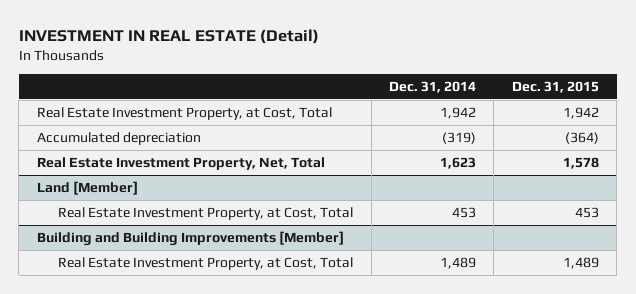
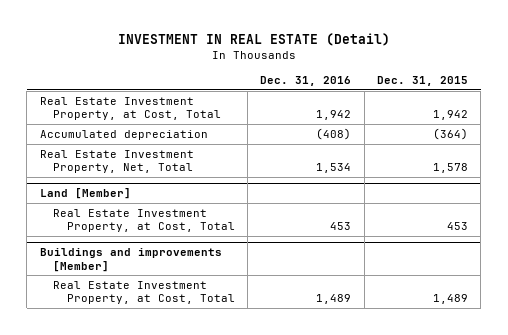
[389,81,477,94] Dec. 31, 2014 -> none
none -> [260,76,352,87] Dec. 31, 2016
[36,230,344,246] Building and Building Improvements [Member] -> [39,248,222,272] Buildings and improvements [Member]

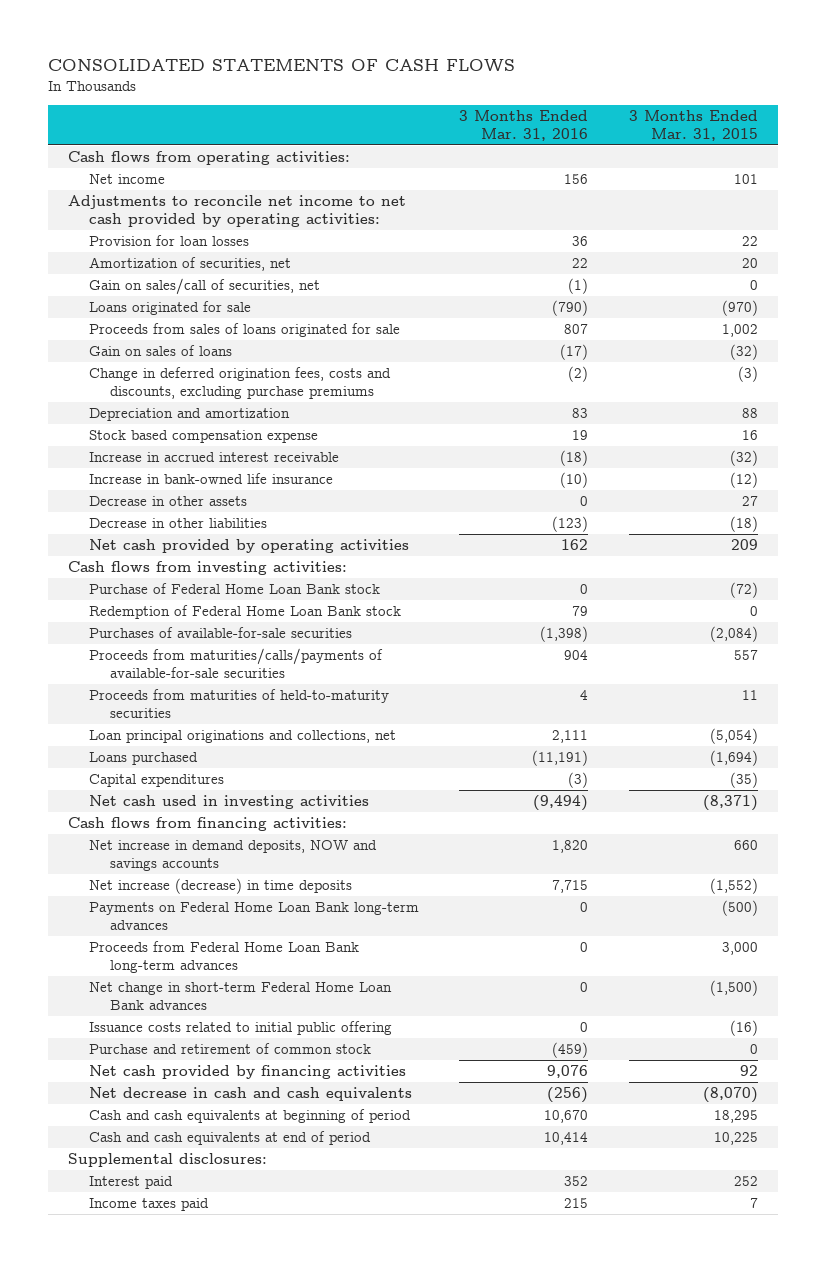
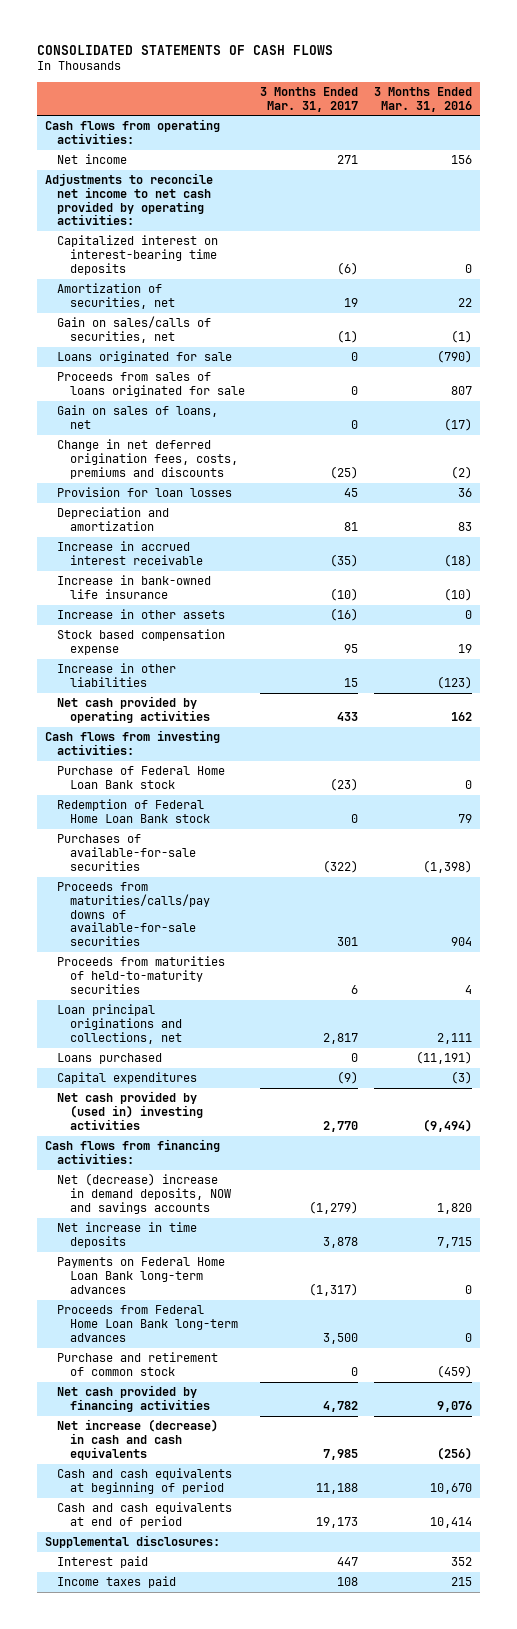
[628,110,758,142] 3 Months Ended Mar. 31, 2015 -> none
none -> [260,86,359,112] 3 Months Ended Mar. 31, 2017
none -> [57,235,219,275] Capitalized interest on interest-bearing time deposits
[89,278,321,296] Gain on sales/call of securities, net -> [57,316,212,343] Gain on sales/calls of securities, net
[89,345,233,357] Gain on sales of loans -> [57,405,219,429] Gain on sales of loans, net
[89,367,392,399] Change in deferred origination fees, costs and discounts, excluding purchase premiums -> [57,439,238,479] Change in net deferred origination fees, costs, premiums and discounts
[89,235,250,247] Provision for loan losses -> [57,487,233,498] Provision for loan losses
[89,496,248,507] Decrease in other assets -> [57,609,226,620] Increase in other assets
[89,430,319,444] Stock based compensation expense -> [57,629,226,655] Stock based compensation expense
[89,518,268,529] Decrease in other liabilities -> [57,663,177,687] Increase in other liabilities
[89,648,384,678] Proceeds from maturities/calls/payments of available-for-sale securities -> [57,882,210,947] Proceeds from maturities/calls/pay downs of available-for-sale securities
[89,795,370,810] Net cash used in investing activities -> [57,1091,203,1130] Net cash provided by (used in) investing activities
[89,840,378,871] Net increase in demand deposits, NOW and savings accounts -> [57,1173,231,1214] Net (decrease) increase in demand deposits, NOW and savings accounts
[89,878,353,895] Net increase (decrease) in time deposits -> [57,1222,198,1248] Net increase in time deposits
[89,982,393,1010] Net change in short-term Federal Home Loan Bank advances -> none
[89,1021,393,1036] Issuance costs related to initial public offering -> none
[89,1087,413,1102] Net decrease in cash and cash equivalents -> [57,1419,219,1460] Net increase (decrease) in cash and cash equivalents

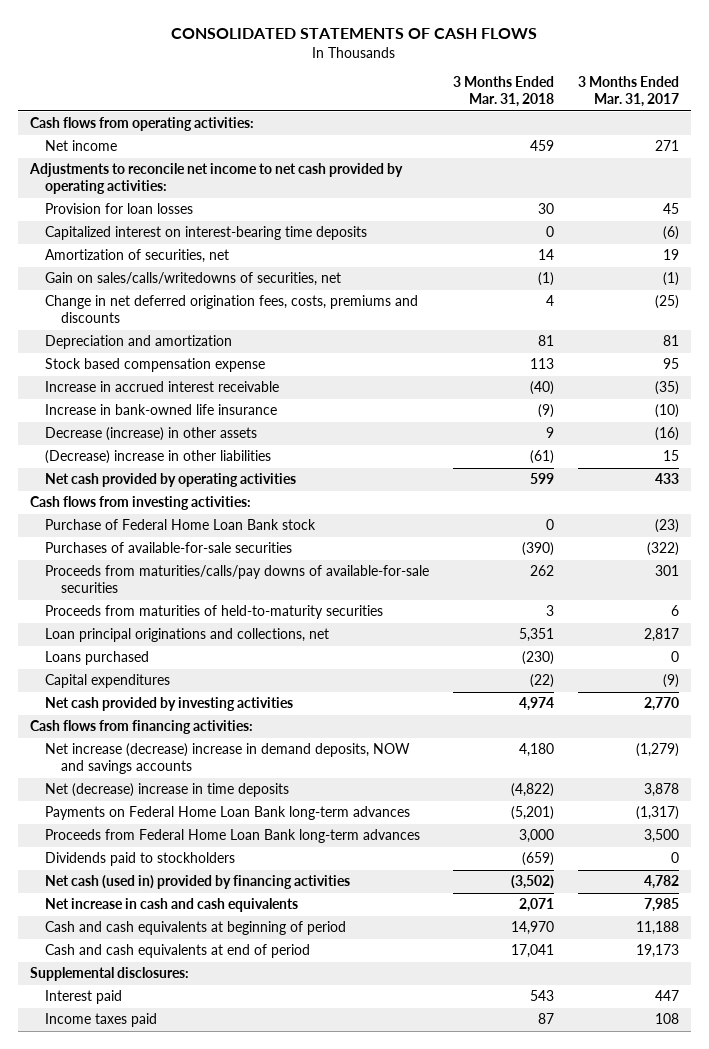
[374,86,473,112] 3 Months Ended Mar. 31, 2016 -> none
none -> [453,76,555,108] 3 Months Ended Mar. 31, 2018
[57,487,233,498] Provision for loan losses -> [45,203,194,215] Provision for loan losses
[57,351,233,364] Loans originated for sale -> none
[57,372,245,397] Proceeds from sales of loans originated for sale -> none
[57,405,219,429] Gain on sales of loans, net -> none
[57,316,212,343] Gain on sales/calls of securities, net -> [45,272,342,287] Gain on sales/calls/writedowns of securities, net
[57,629,226,655] Stock based compensation expense -> [45,358,266,373] Stock based compensation expense
[57,609,226,620] Increase in other assets -> [45,427,258,442] Decrease (increase) in other assets
[57,663,177,687] Increase in other liabilities -> [45,450,272,465] (Decrease) increase in other liabilities
[57,799,210,823] Redemption of Federal Home Loan Bank stock -> none
[57,1091,203,1130] Net cash provided by (used in) investing activities -> [45,697,294,712] Net cash provided by investing activities
[57,1173,231,1214] Net (decrease) increase in demand deposits, NOW and savings accounts -> [45,743,411,775] Net increase (decrease) increase in demand deposits, NOW and savings accounts
[57,1222,198,1248] Net increase in time deposits -> [45,783,290,798] Net (decrease) increase in time deposits
[57,1352,219,1376] Purchase and retirement of common stock -> none
none -> [45,852,236,867] Dividends paid to stockholders
[57,1385,210,1412] Net cash provided by financing activities -> [45,875,351,890] Net cash (used in) provided by financing activities
[57,1419,219,1460] Net increase (decrease) in cash and cash equivalents -> [45,898,299,913] Net increase in cash and cash equivalents

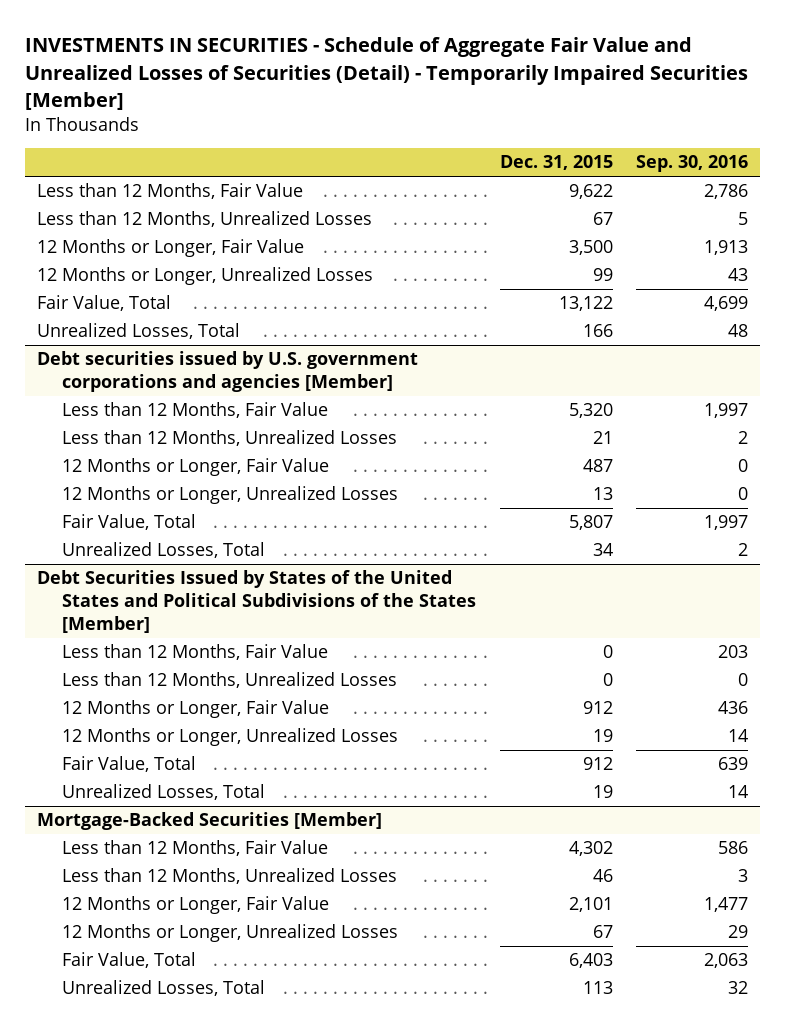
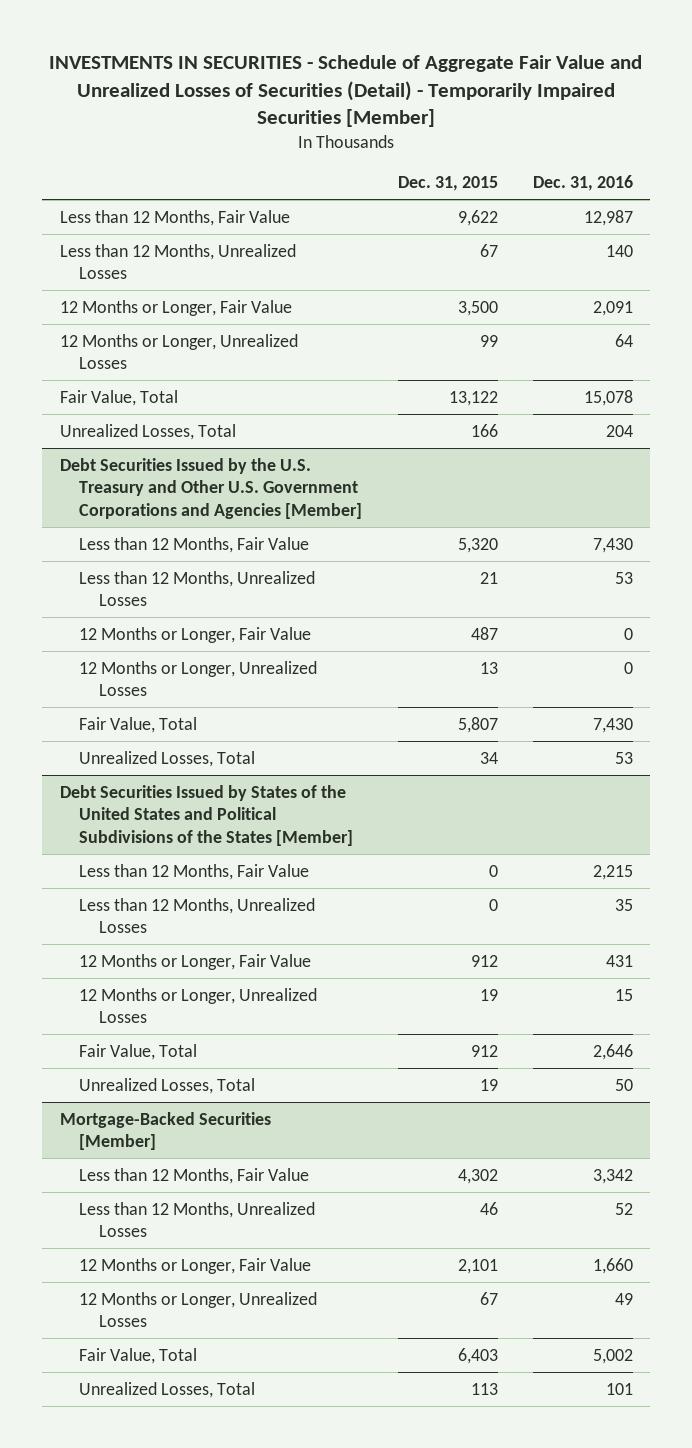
[636,155,749,173] Sep. 30, 2016 -> none
none -> [532,174,633,191] Dec. 31, 2016
[36,351,418,393] Debt securities issued by U.S. government corporations and agencies [Member] -> [59,457,363,519] Debt Securities Issued by the U.S. Treasury and Other U.S. Government Corporations and Agencies [Member]

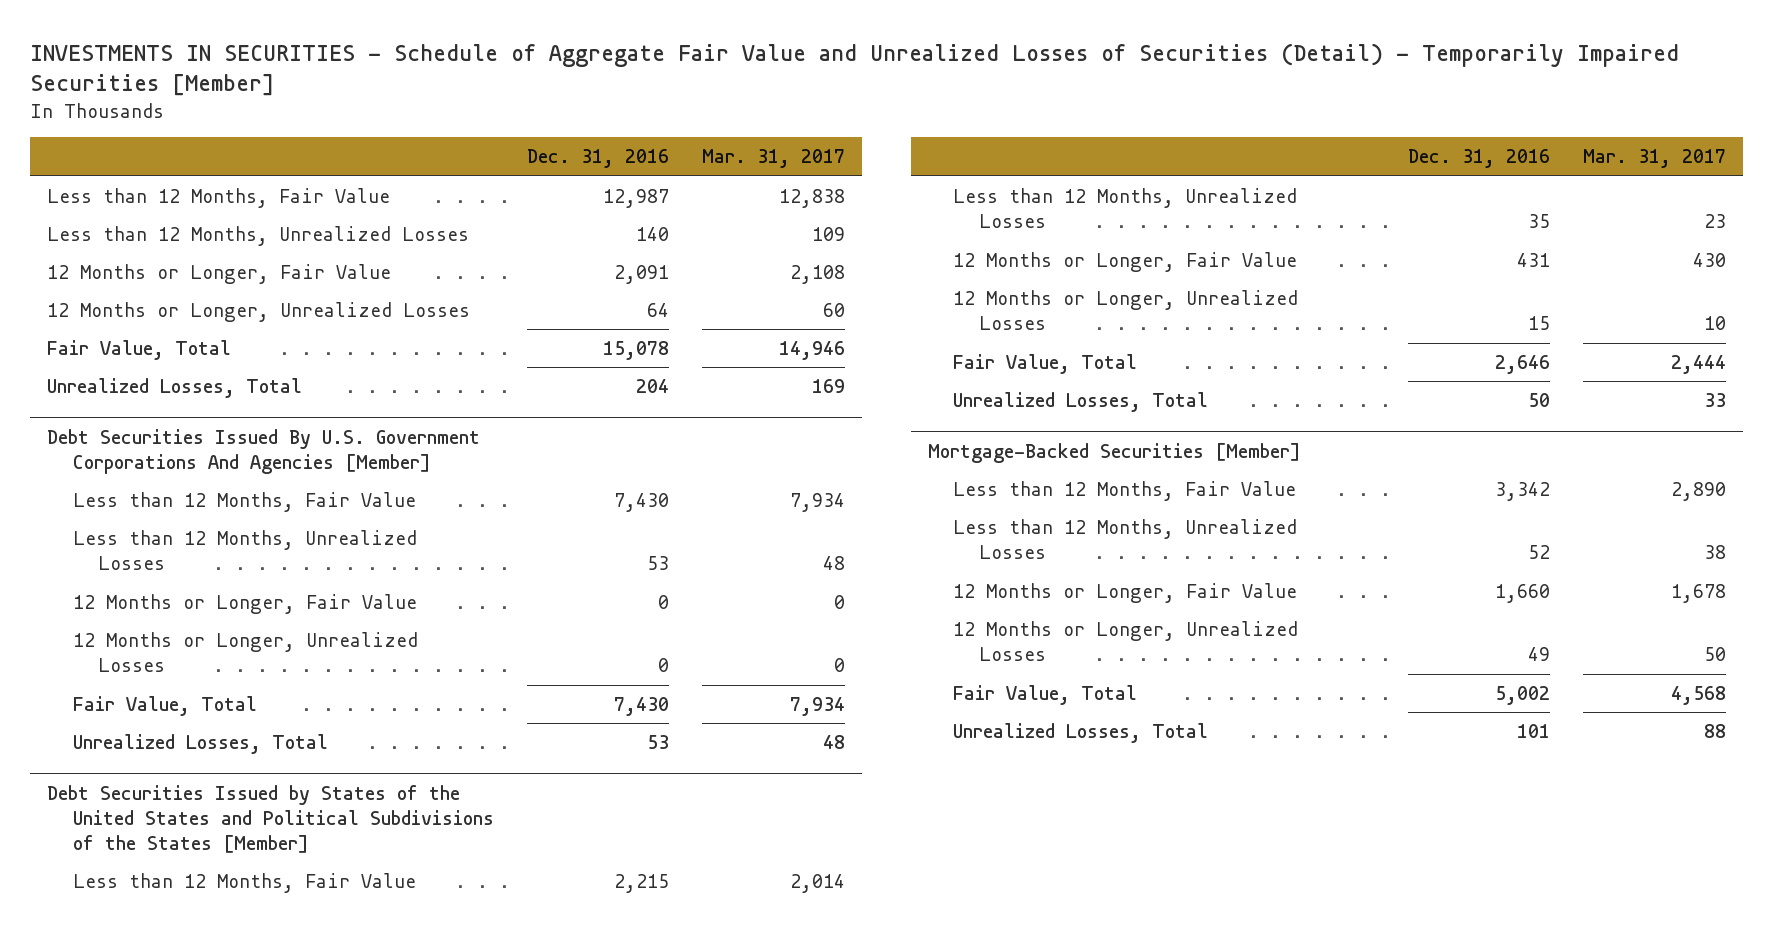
[397,175,498,191] Dec. 31, 2015 -> none
none -> [702,149,846,169] Mar. 31, 2017
[59,457,363,519] Debt Securities Issued by the U.S. Treasury and Other U.S. Government Corporations and Agencies [Member] -> [46,428,480,474] Debt Securities Issued By U.S. Government Corporations And Agencies [Member]

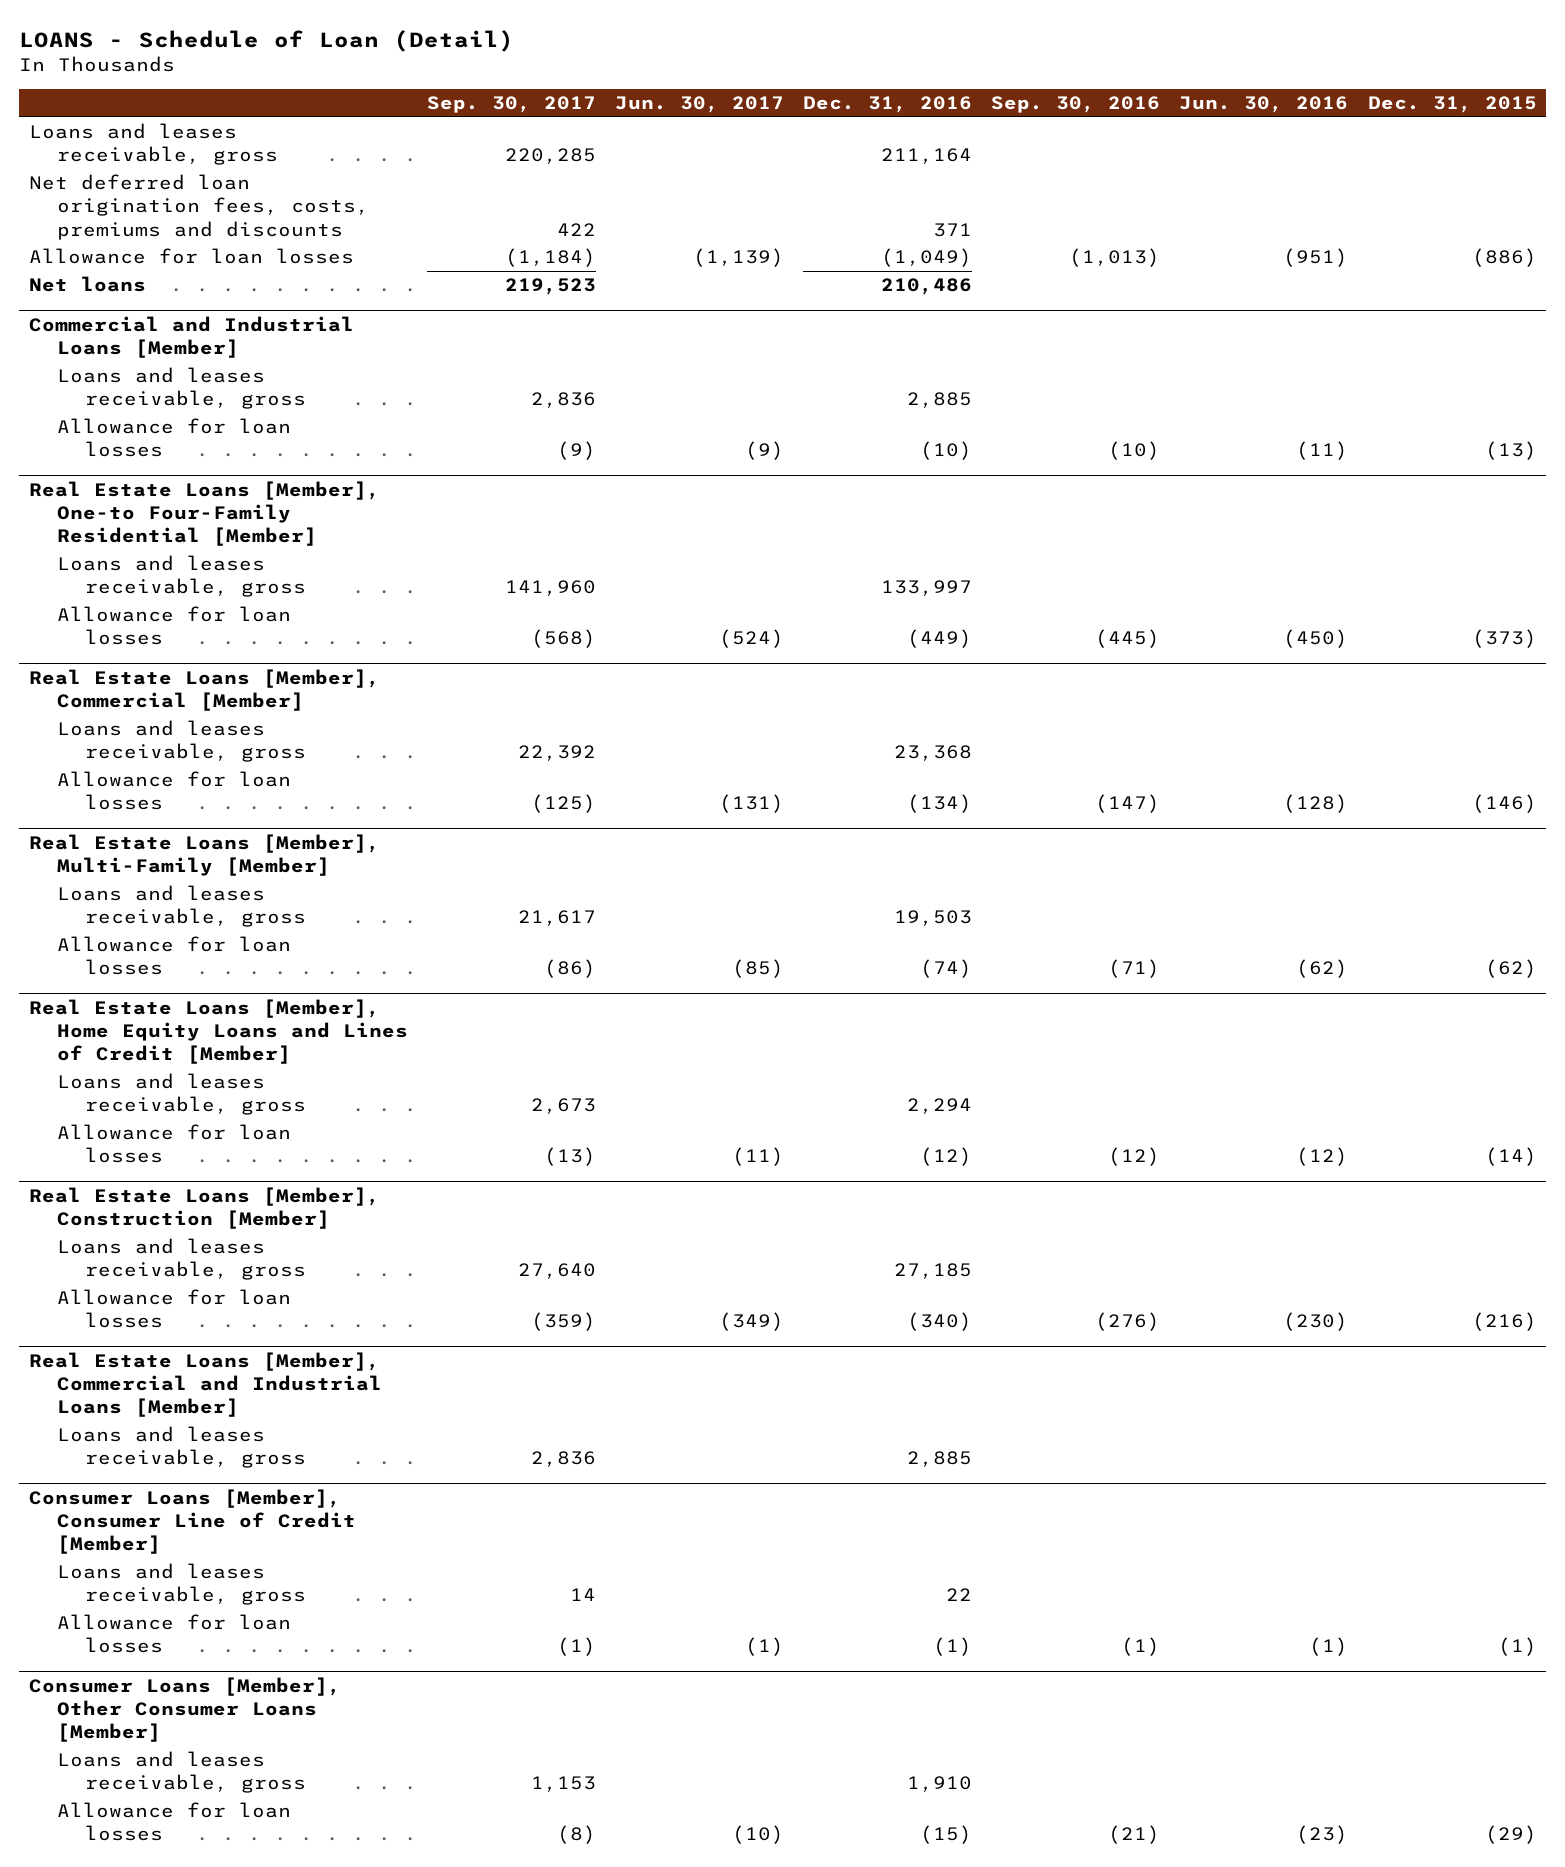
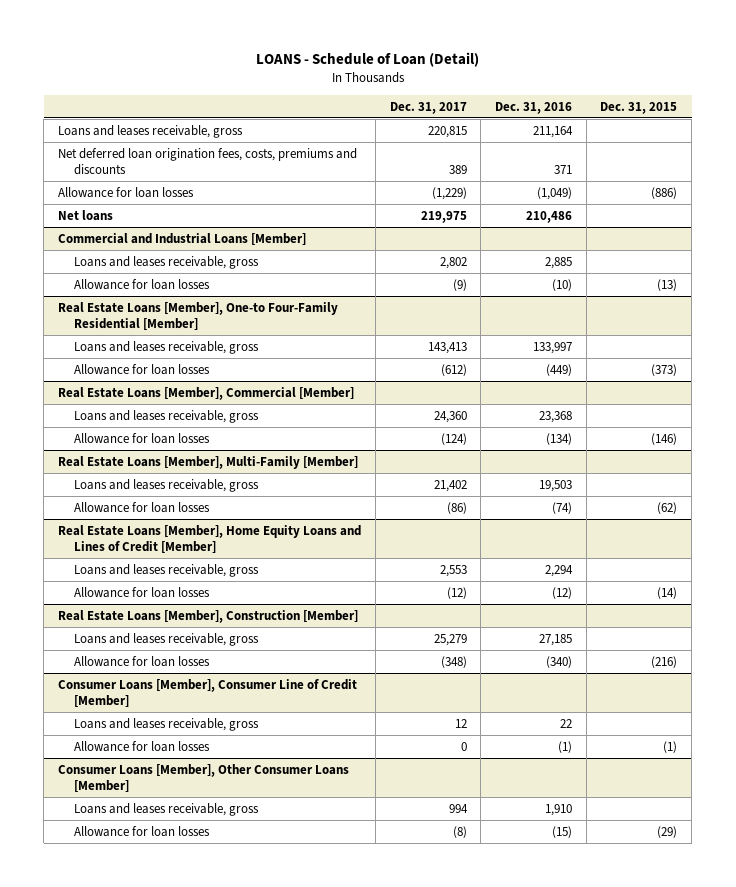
[426,96,596,114] Sep. 30, 2017 -> none
[614,96,784,114] Jun. 30, 2017 -> none
[991,96,1161,114] Sep. 30, 2016 -> none
[1179,96,1349,114] Jun. 30, 2016 -> none
none -> [389,101,467,114] Dec. 31, 2017
[28,1351,382,1418] Real Estate Loans [Member], Commercial and Industrial Loans [Member] -> none
[56,1426,306,1469] Loans and leases receivable, gross -> none

